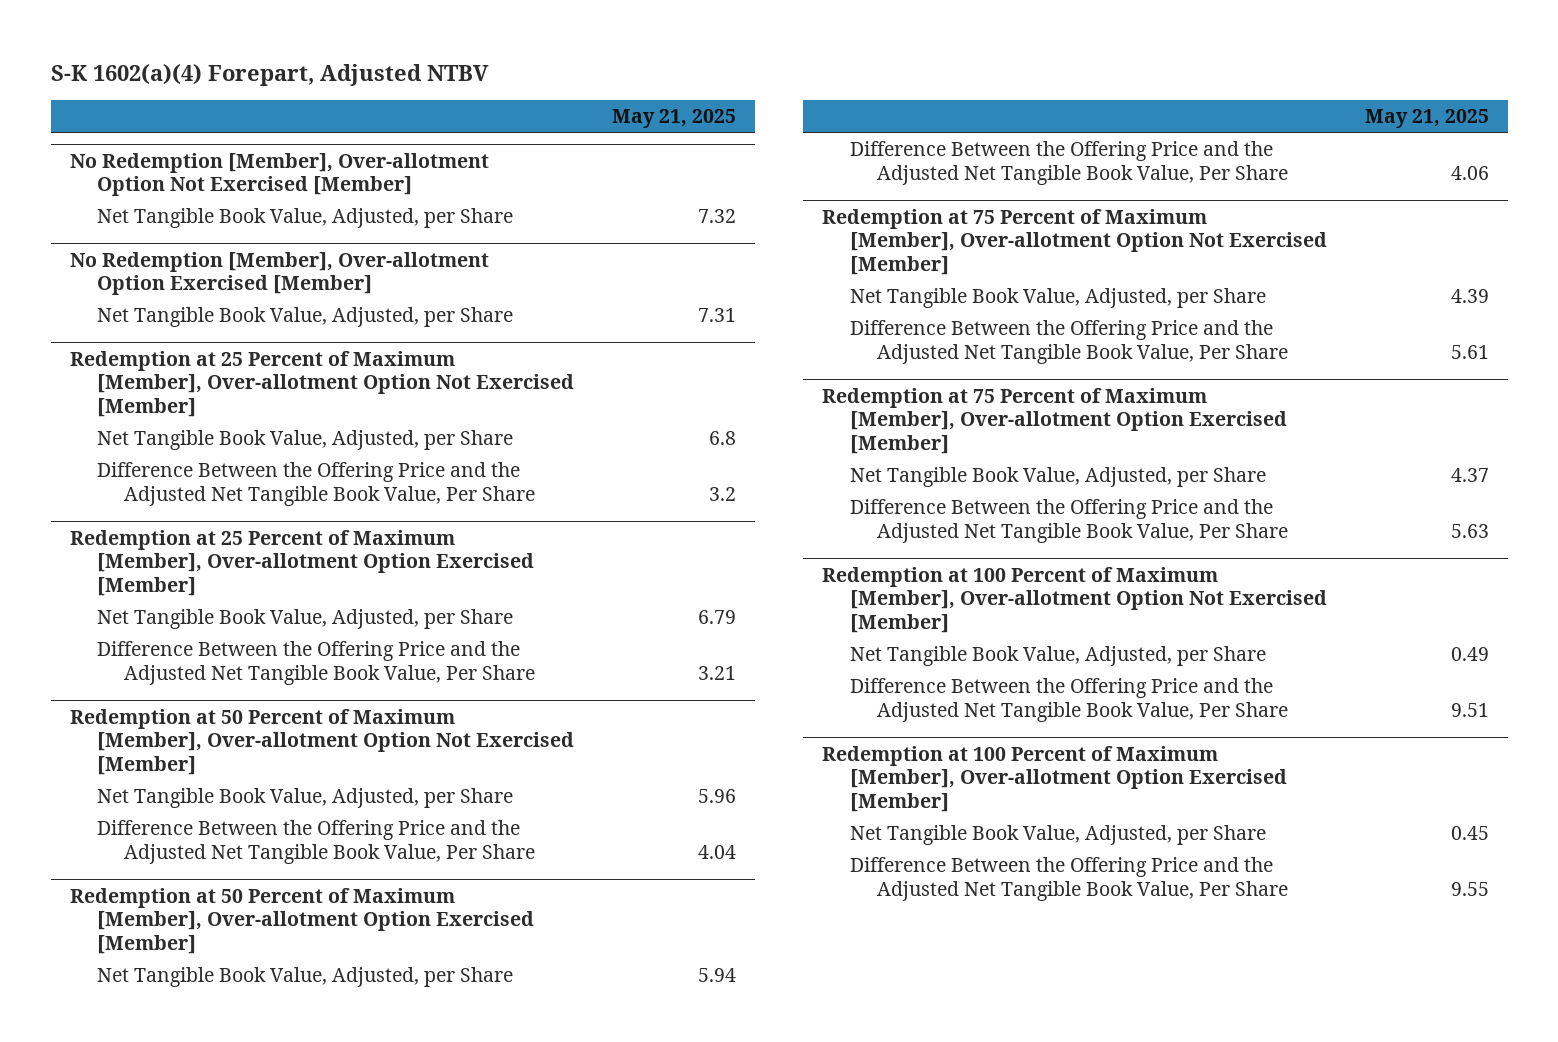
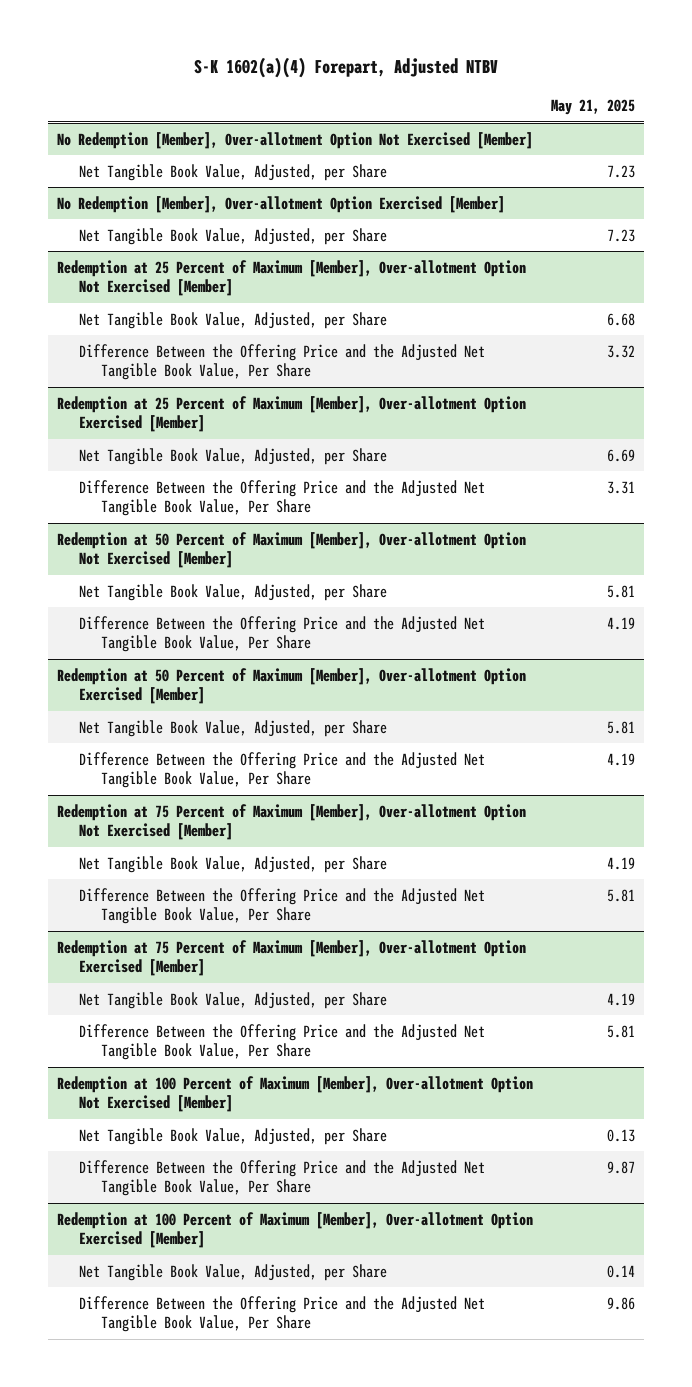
[698,208,737,223] 7.32 -> [607,164,636,178] 7.23
[698,307,737,322] 7.31 -> [607,228,636,242] 7.23
[709,430,737,445] 6.8 -> [607,312,636,326] 6.68
[709,486,737,501] 3.2 -> [607,344,636,358] 3.32
[698,609,737,624] 6.79 -> [607,448,636,462] 6.69
[698,665,737,680] 3.21 -> [607,480,636,494] 3.31
[698,788,737,803] 5.96 -> [607,584,636,598] 5.81
[698,844,737,859] 4.04 -> [607,616,636,630] 4.19
[698,967,737,982] 5.94 -> [607,720,636,734] 5.81
[1450,165,1489,180] 4.06 -> [607,752,636,766] 4.19
[1450,288,1489,303] 4.39 -> [607,856,636,870] 4.19
[1450,344,1489,359] 5.61 -> [607,888,636,902] 5.81
[1450,467,1489,482] 4.37 -> [607,992,636,1006] 4.19
[1450,523,1489,538] 5.63 -> [607,1024,636,1038] 5.81
[1450,646,1489,661] 0.49 -> [607,1128,636,1142] 0.13
[1450,702,1489,717] 9.51 -> [607,1160,636,1174] 9.87
[1450,825,1489,840] 0.45 -> [607,1264,636,1278] 0.14
[1450,881,1489,896] 9.55 -> [607,1296,636,1310] 9.86

